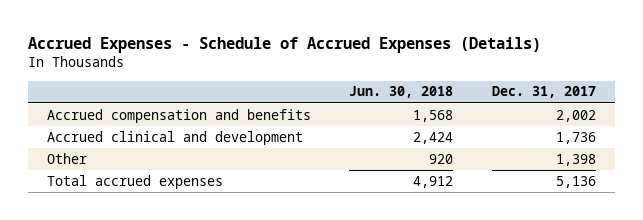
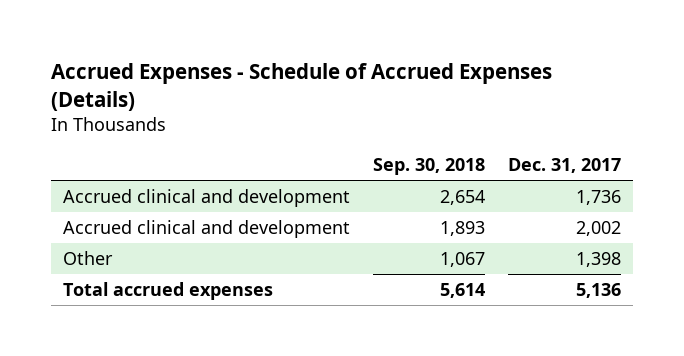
[349,86,454,99] Jun. 30, 2018 -> none
none -> [373,158,486,176] Sep. 30, 2018
[47,108,312,123] Accrued compensation and benefits -> none
none -> [62,220,350,239] Accrued clinical and development

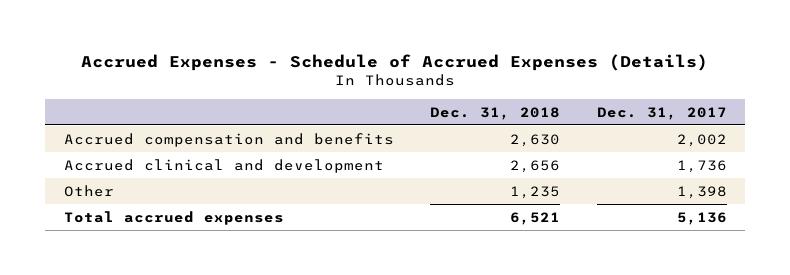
[373,158,486,176] Sep. 30, 2018 -> none
none -> [430,106,561,120] Dec. 31, 2018
none -> [63,132,394,147] Accrued compensation and benefits
[62,220,350,239] Accrued clinical and development -> none

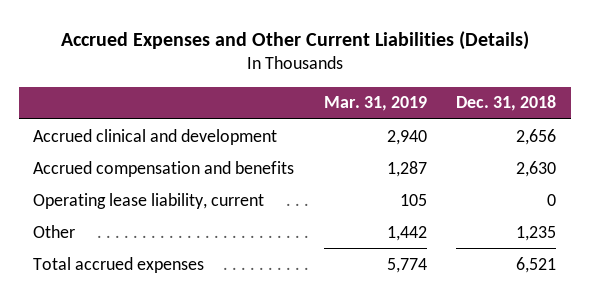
[81,53,709,71] Accrued Expenses - Schedule of Accrued Expenses (Details) -> [60,30,529,50] Accrued Expenses and Other Current Liabilities (Details)
[596,106,727,120] Dec. 31, 2017 -> none
none -> [323,96,427,112] Mar. 31, 2019
[63,132,394,147] Accrued compensation and benefits -> [33,160,295,177] Accrued compensation and benefits
none -> [33,192,265,209] Operating lease liability, current

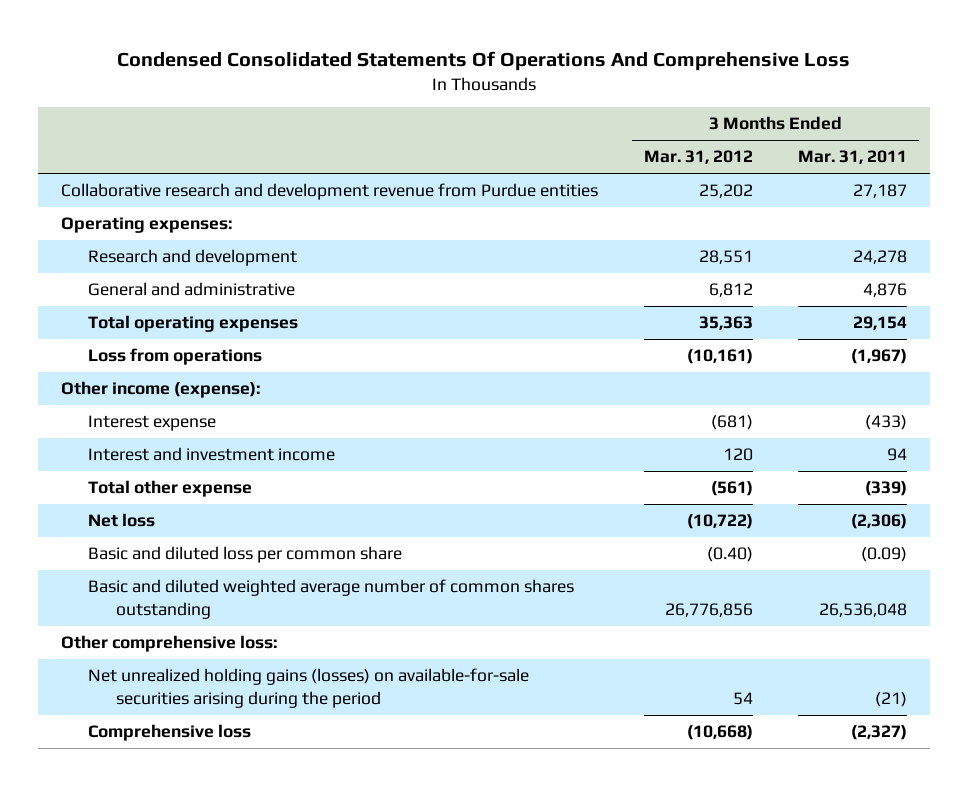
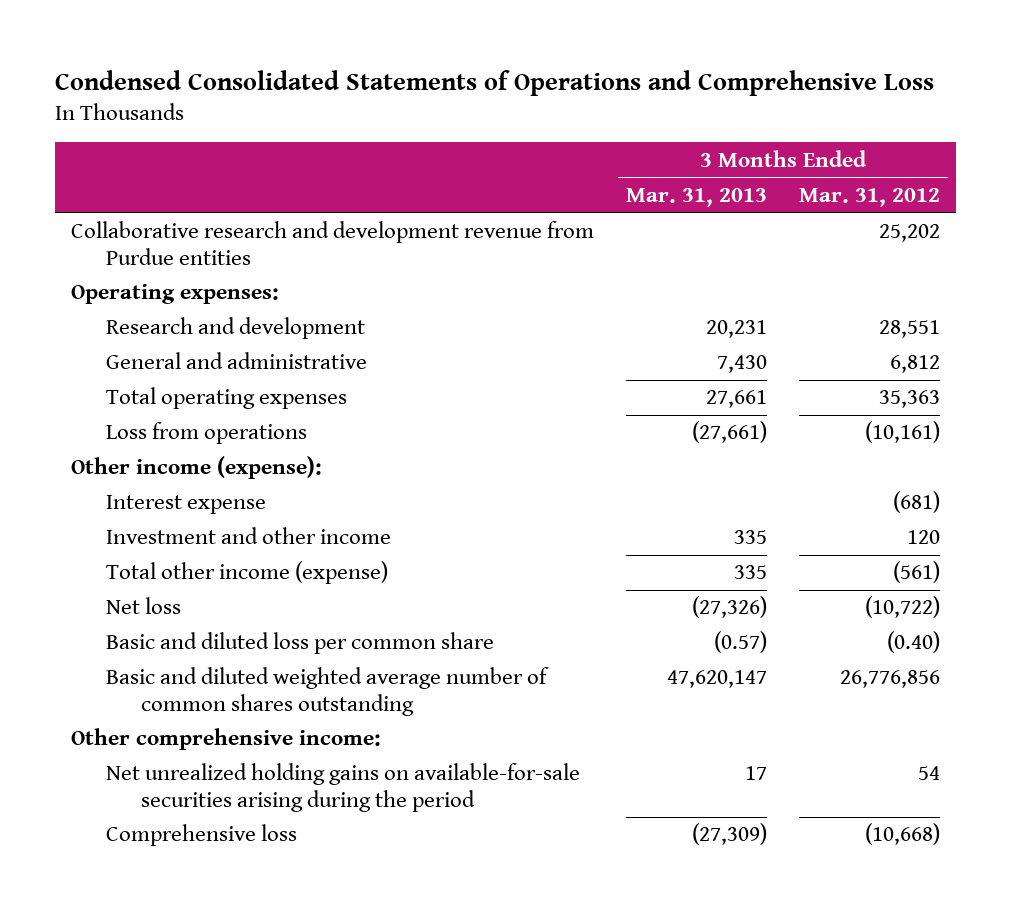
[117,50,851,71] Condensed Consolidated Statements Of Operations And Comprehensive Loss -> [55,69,935,96] Condensed Consolidated Statements of Operations and Comprehensive Loss
[798,150,908,165] Mar. 31, 2011 -> none
none -> [626,187,768,207] Mar. 31, 2013
[88,447,336,462] Interest and investment income -> [106,527,392,545] Investment and other income
[88,480,253,498] Total other expense -> [106,561,389,585] Total other income (expense)
[61,635,278,653] Other comprehensive loss: -> [71,728,382,751] Other comprehensive income:
[88,668,530,708] Net unrealized holding gains (losses) on available-for-sale securities arising during the period -> [106,763,581,812] Net unrealized holding gains on available-for-sale securities arising during the period

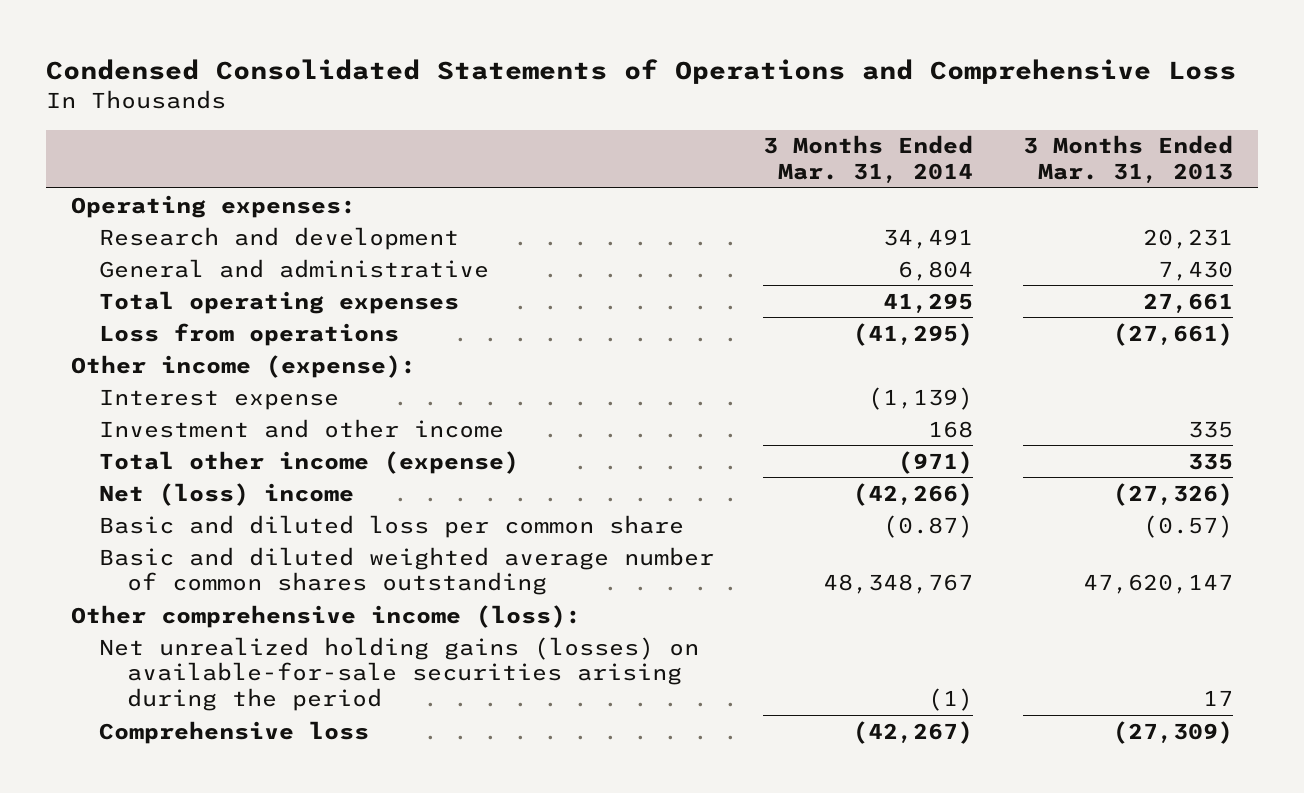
[798,187,940,207] Mar. 31, 2012 -> none
none -> [763,135,974,183] 3 Months Ended Mar. 31, 2014
[71,221,595,265] Collaborative research and development revenue from Purdue entities -> none
[106,597,182,615] Net loss -> [98,482,354,506] Net (loss) income
[71,728,382,751] Other comprehensive income: -> [70,604,581,628] Other comprehensive income (loss):
[106,763,581,812] Net unrealized holding gains on available-for-sale securities arising during the period -> [98,636,699,712] Net unrealized holding gains (losses) on available-for-sale securities arising during the period

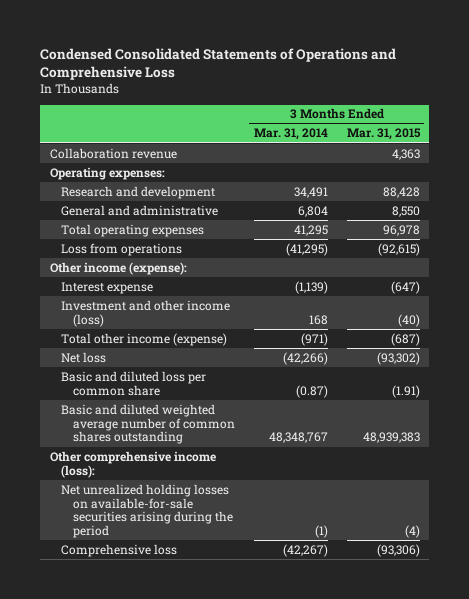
[1022,135,1233,183] 3 Months Ended Mar. 31, 2013 -> none
none -> [346,128,421,141] Mar. 31, 2015
none -> [49,147,177,159] Collaboration revenue
[98,418,504,438] Investment and other income -> [61,299,231,327] Investment and other income (loss)
[98,482,354,506] Net (loss) income -> [61,351,107,363] Net loss
[98,636,699,712] Net unrealized holding gains (losses) on available-for-sale securities arising during the period -> [61,483,233,539] Net unrealized holding losses on available-for-sale securities arising during the period

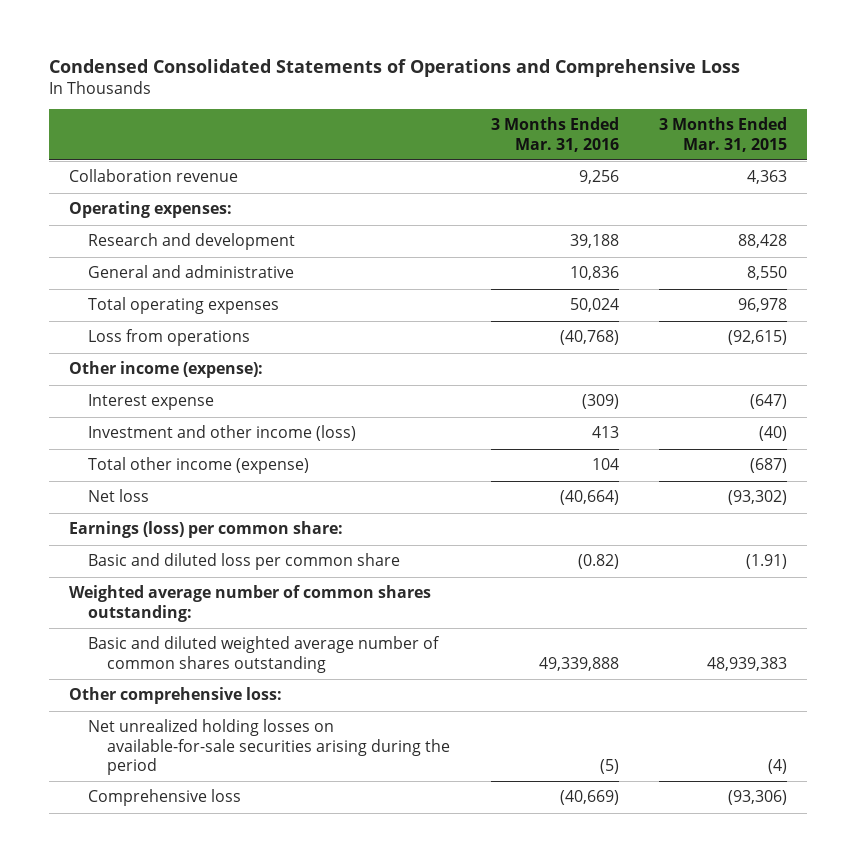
[253,128,328,141] Mar. 31, 2014 -> none
none -> [490,117,619,152] 3 Months Ended Mar. 31, 2016
none -> [69,521,344,539] Earnings (loss) per common share:
none -> [69,585,432,622] Weighted average number of common shares outstanding:
[49,450,216,478] Other comprehensive income (loss): -> [69,687,283,705] Other comprehensive loss:

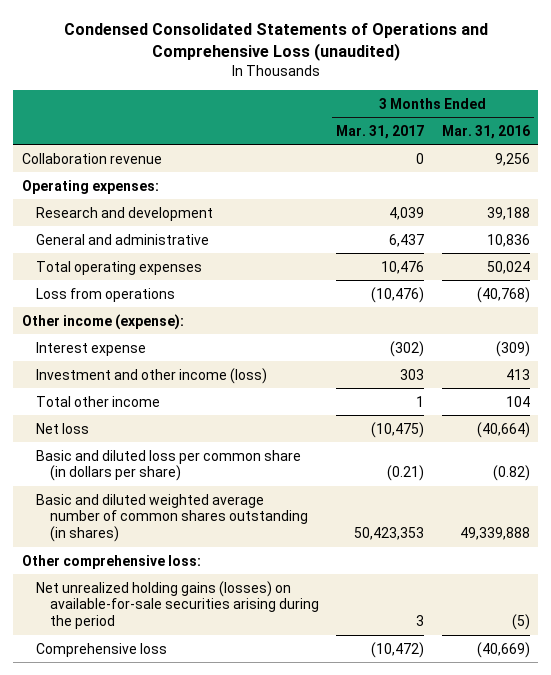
[48,58,740,77] Condensed Consolidated Statements of Operations and Comprehensive Loss -> [63,22,488,61] Condensed Consolidated Statements of Operations and Comprehensive Loss (unaudited)
[658,117,787,152] 3 Months Ended Mar. 31, 2015 -> none
none -> [336,124,425,139] Mar. 31, 2017
[88,457,310,475] Total other income (expense) -> [35,395,160,407] Total other income
[69,521,344,539] Earnings (loss) per common share: -> none
[69,585,432,622] Weighted average number of common shares outstanding: -> none
[88,553,401,571] Basic and diluted loss per common share -> [35,449,301,482] Basic and diluted loss per common share (in dollars per share)
[88,636,441,673] Basic and diluted weighted average number of common shares outstanding -> [35,493,308,543] Basic and diluted weighted average number of common shares outstanding (in shares)
[88,719,451,776] Net unrealized holding losses on available-for-sale securities arising during the period -> [35,580,319,630] Net unrealized holding gains (losses) on available-for-sale securities arising during the period

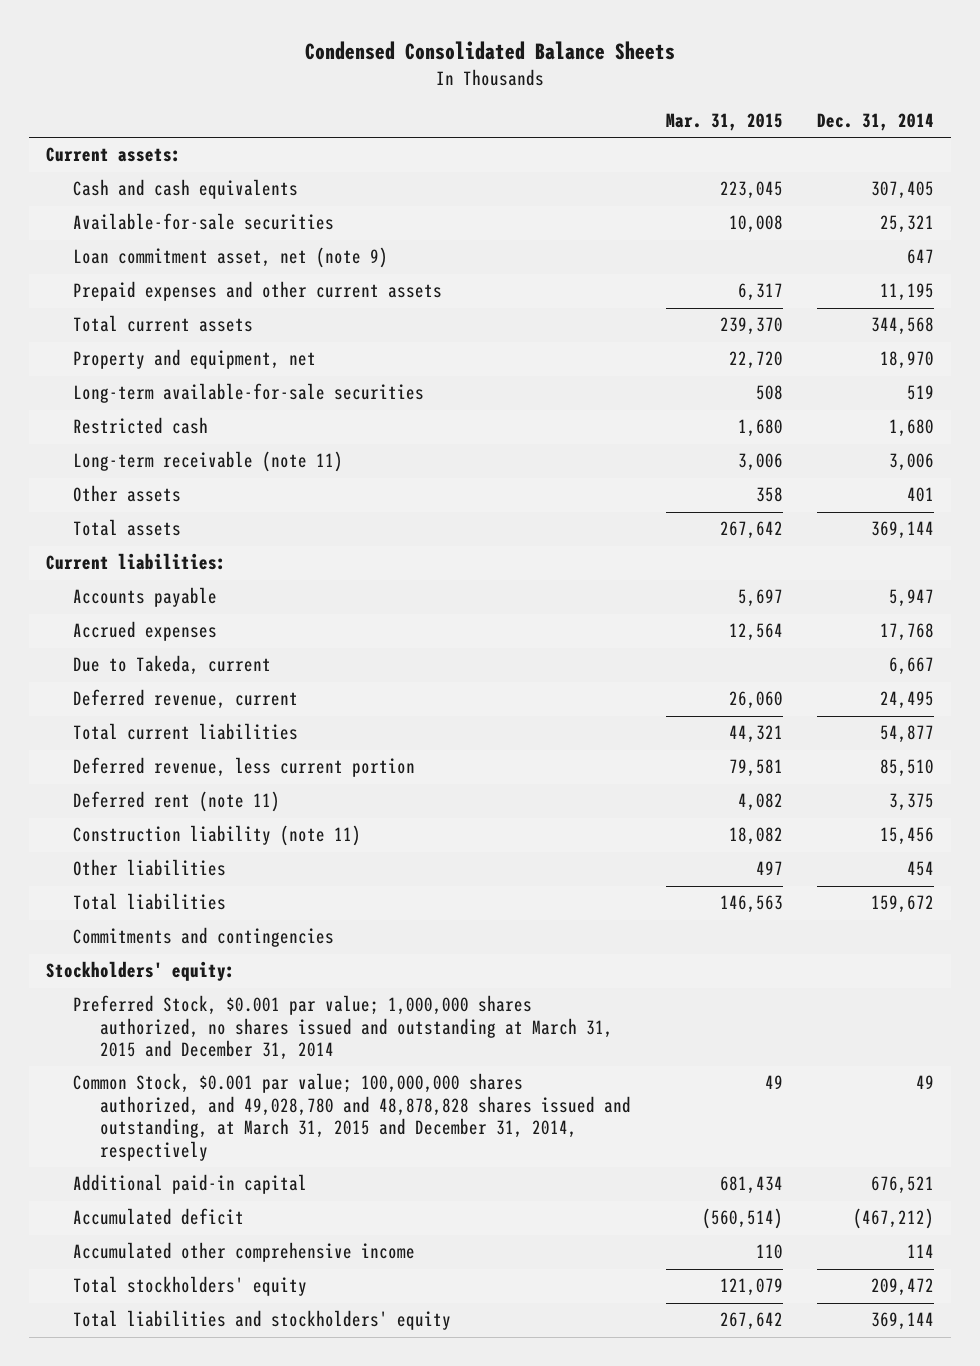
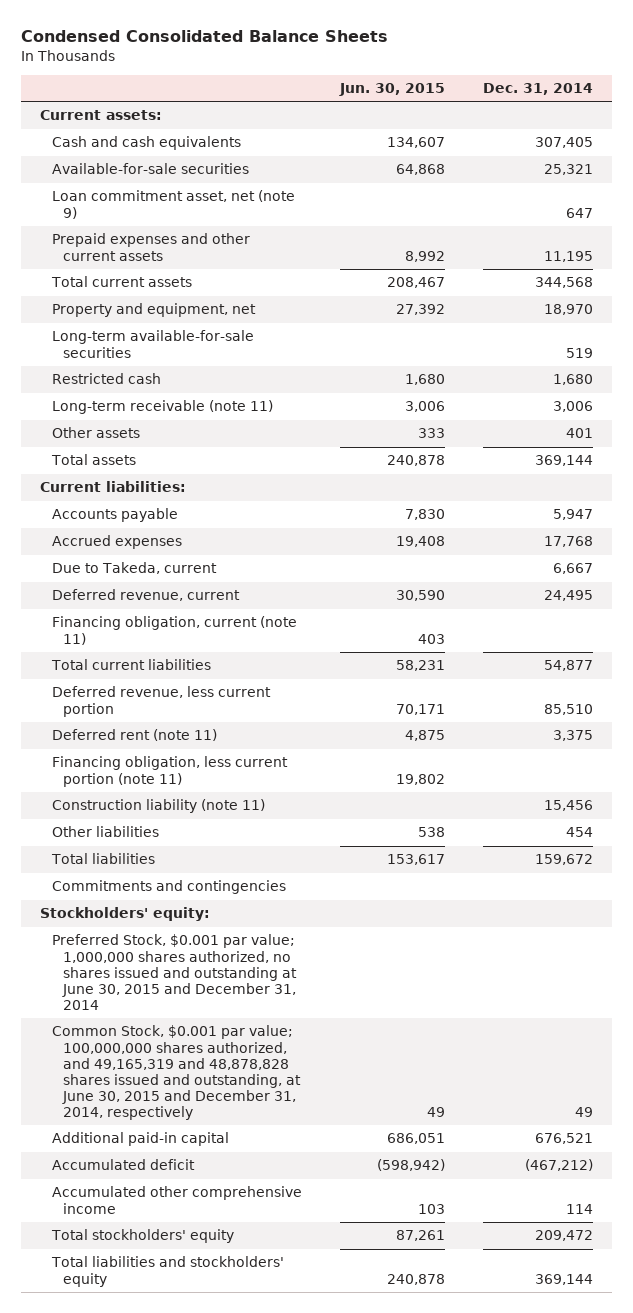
[665,113,783,132] Mar. 31, 2015 -> none
none -> [338,82,445,96] Jun. 30, 2015
none -> [51,616,297,645] Financing obligation, current (note 11)
none -> [51,756,288,787] Financing obligation, less current portion (note 11)
[73,995,614,1061] Preferred Stock, $0.001 par value; 1,000,000 shares authorized, no shares issued and outstanding at March 31, 2015 and December 31, 2014 -> [51,934,297,1010] Preferred Stock, $0.001 par value; 1,000,000 shares authorized, no shares issued and outstanding at June 30, 2015 and December 31, 2014
[73,1073,632,1161] Common Stock, $0.001 par value; 100,000,000 shares authorized, and 49,028,780 and 48,878,828 shares issued and outstanding, at March 31, 2015 and December 31, 2014, respectively -> [51,1025,301,1121] Common Stock, $0.001 par value; 100,000,000 shares authorized, and 49,165,319 and 48,878,828 shares issued and outstanding, at June 30, 2015 and December 31, 2014, respectively

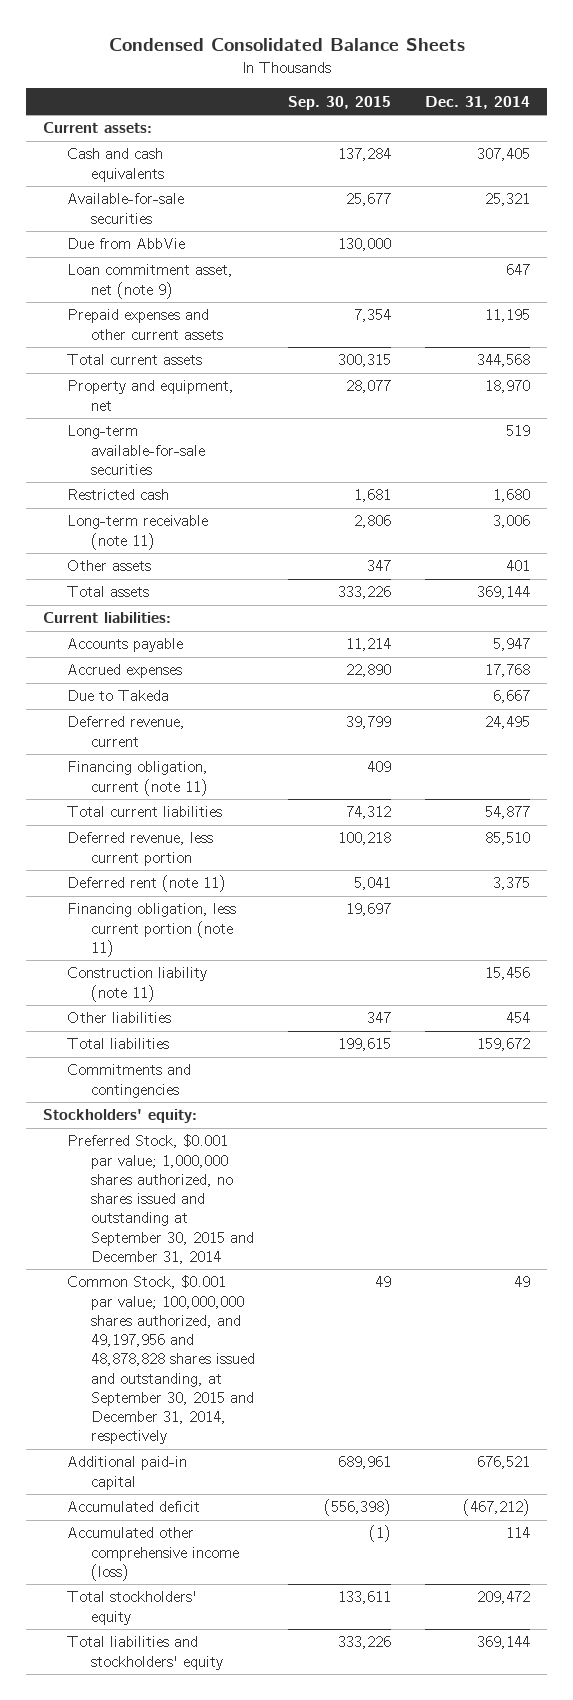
[338,82,445,96] Jun. 30, 2015 -> none
none -> [288,95,392,110] Sep. 30, 2015
none -> [67,238,186,250] Due from AbbVie
[51,562,217,575] Due to Takeda, current -> [67,690,170,702] Due to Takeda
[51,934,297,1010] Preferred Stock, $0.001 par value; 1,000,000 shares authorized, no shares issued and outstanding at June 30, 2015 and December 31, 2014 -> [67,1134,254,1264] Preferred Stock, $0.001 par value; 1,000,000 shares authorized, no shares issued and outstanding at September 30, 2015 and December 31, 2014
[51,1025,301,1121] Common Stock, $0.001 par value; 100,000,000 shares authorized, and 49,165,319 and 48,878,828 shares issued and outstanding, at June 30, 2015 and December 31, 2014, respectively -> [67,1275,255,1445] Common Stock, $0.001 par value; 100,000,000 shares authorized, and 49,197,956 and 48,878,828 shares issued and outstanding, at September 30, 2015 and December 31, 2014, respectively
[51,1186,302,1214] Accumulated other comprehensive income -> [67,1527,239,1581] Accumulated other comprehensive income (loss)

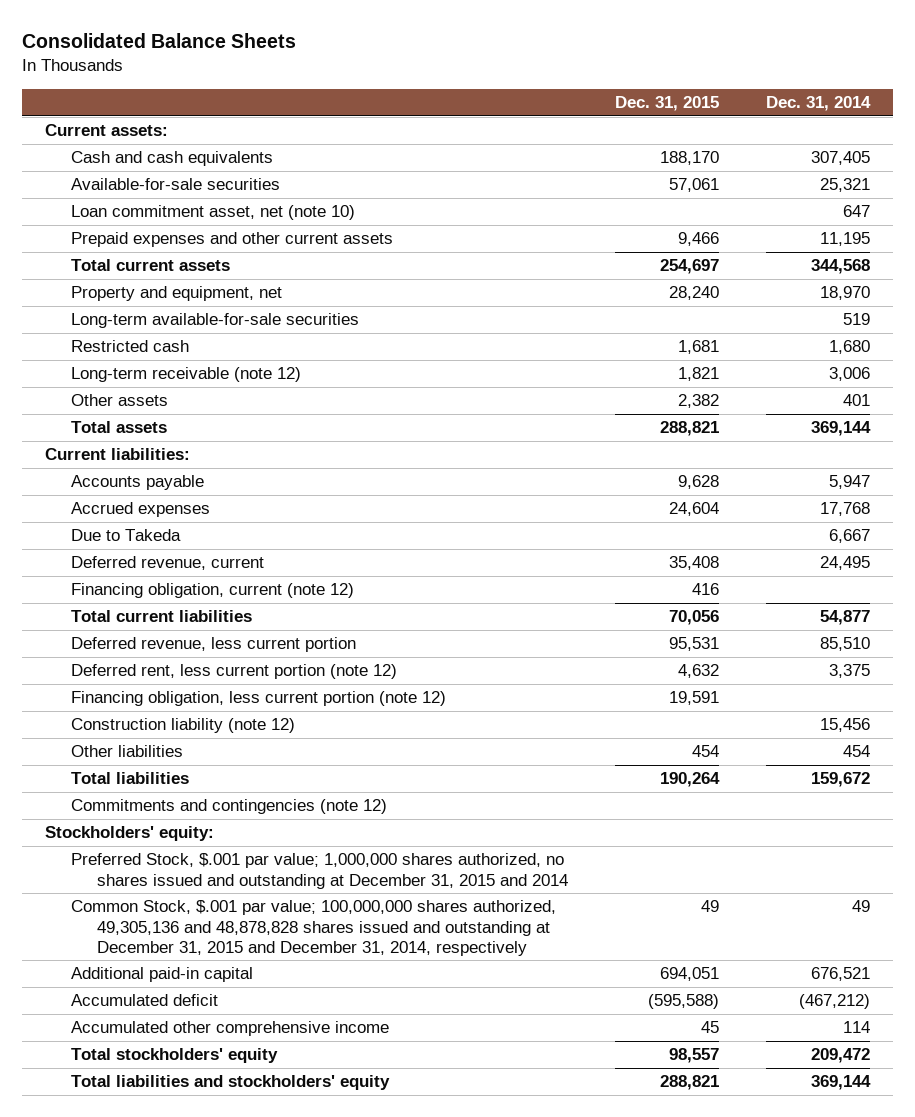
[108,38,465,52] Condensed Consolidated Balance Sheets -> [21,33,296,49] Consolidated Balance Sheets
[288,95,392,110] Sep. 30, 2015 -> none
none -> [614,96,719,112] Dec. 31, 2015
[67,238,186,250] Due from AbbVie -> none
[67,264,234,299] Loan commitment asset, net (note 9) -> [71,205,356,221] Loan commitment asset, net (note 10)
[67,515,209,550] Long-term receivable (note 11) -> [71,367,302,383] Long-term receivable (note 12)
[67,761,209,796] Financing obligation, current (note 11) -> [71,583,355,599] Financing obligation, current (note 12)
[67,875,227,893] Deferred rent (note 11) -> [71,664,398,680] Deferred rent, less current portion (note 12)
[67,903,237,957] Financing obligation, less current portion (note 11) -> [71,691,447,707] Financing obligation, less current portion (note 12)
[67,967,208,1002] Construction liability (note 11) -> [71,718,296,734] Construction liability (note 12)
[67,1064,192,1098] Commitments and contingencies -> [71,799,388,815] Commitments and contingencies (note 12)
[67,1134,254,1264] Preferred Stock, $0.001 par value; 1,000,000 shares authorized, no shares issued and outstanding at September 30, 2015 and December 31, 2014 -> [71,853,569,889] Preferred Stock, $.001 par value; 1,000,000 shares authorized, no shares issued and outstanding at December 31, 2015 and 2014
[67,1275,255,1445] Common Stock, $0.001 par value; 100,000,000 shares authorized, and 49,197,956 and 48,878,828 shares issued and outstanding, at September 30, 2015 and December 31, 2014, respectively -> [71,900,557,956] Common Stock, $.001 par value; 100,000,000 shares authorized, 49,305,136 and 48,878,828 shares issued and outstanding at December 31, 2015 and December 31, 2014, respectively
[67,1527,239,1581] Accumulated other comprehensive income (loss) -> [71,1021,390,1037] Accumulated other comprehensive income

